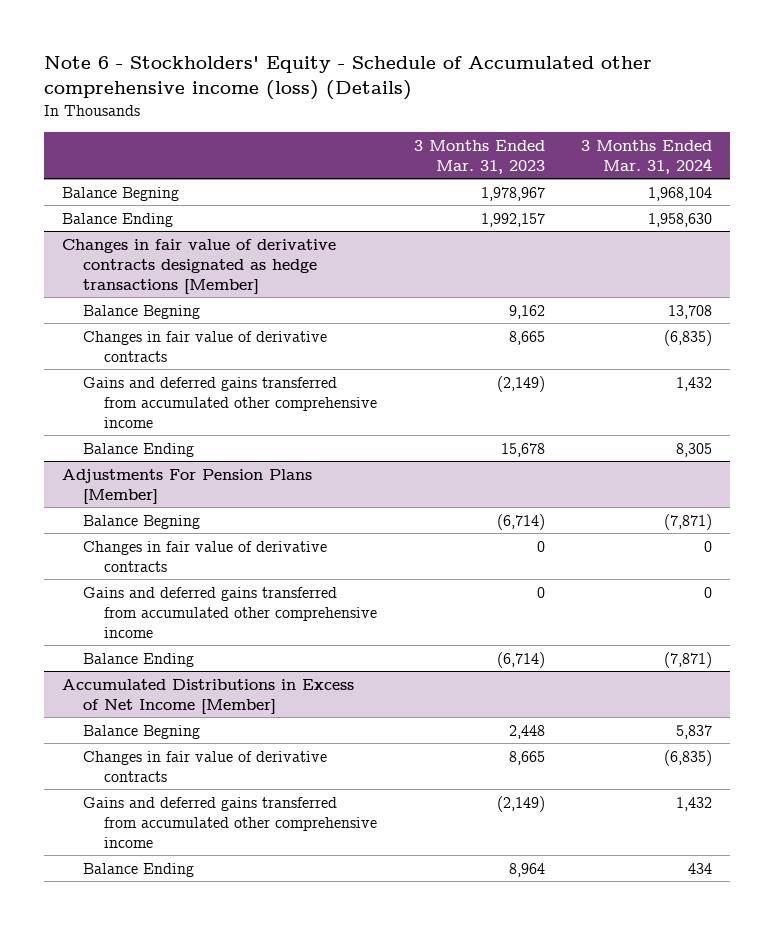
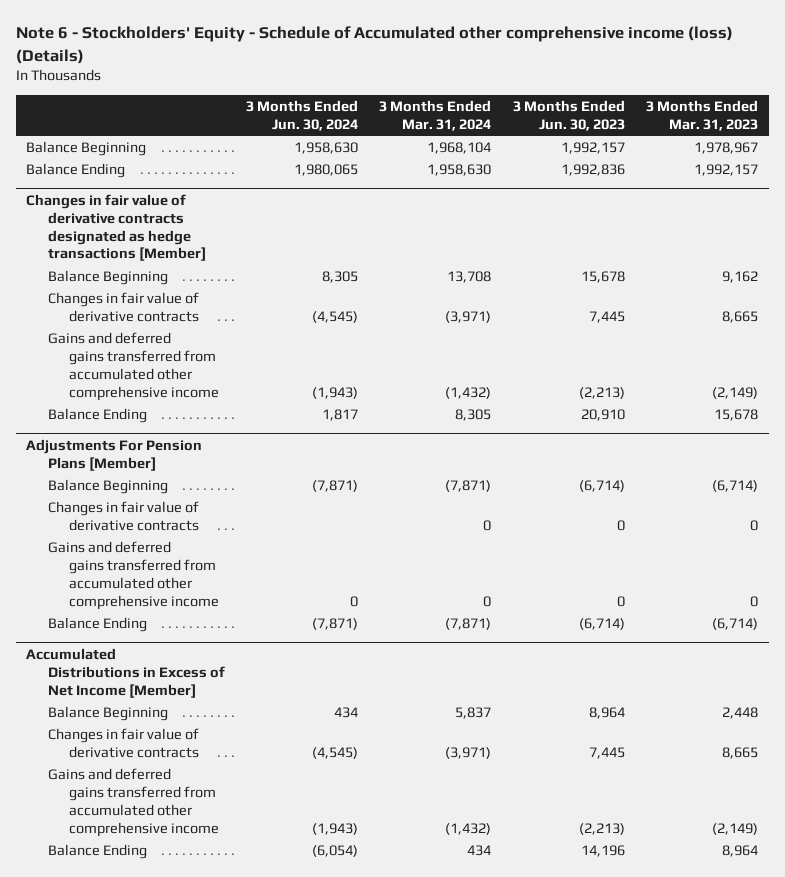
none -> [245,99,358,131] 3 Months Ended Jun. 30, 2024
none -> [512,99,625,131] 3 Months Ended Jun. 30, 2023
[61,186,179,201] Balance Begning -> [26,140,147,156] Balance Beginning
[83,304,201,319] Balance Begning -> [47,269,168,285] Balance Beginning
[663,329,712,346] (6,835) -> [445,310,492,323] (3,971)
[675,376,712,391] 1,432 -> [445,386,492,399] (1,432)
[83,514,201,529] Balance Begning -> [47,478,168,494] Balance Beginning
[83,724,201,739] Balance Begning -> [47,705,168,721] Balance Beginning
[663,749,712,766] (6,835) -> [445,746,492,759] (3,971)
[675,796,712,811] 1,432 -> [445,822,492,835] (1,432)

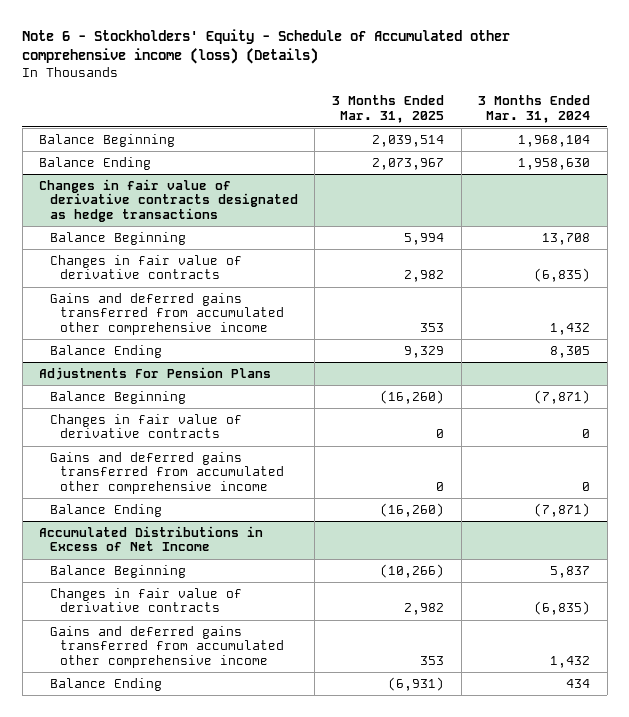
[245,99,358,131] 3 Months Ended Jun. 30, 2024 -> none
[512,99,625,131] 3 Months Ended Jun. 30, 2023 -> none
[646,99,759,131] 3 Months Ended Mar. 31, 2023 -> none
none -> [331,94,444,123] 3 Months Ended Mar. 31, 2025
[26,193,206,262] Changes in fair value of derivative contracts designated as hedge transactions [Member] -> [39,178,298,223] Changes in fair value of derivative contracts designated as hedge transactions
[445,310,492,323] (3,971) -> [534,268,591,283] (6,835)
[445,386,492,399] (1,432) -> [550,323,591,336] 1,432
[26,438,203,471] Adjustments For Pension Plans [Member] -> [39,366,272,380] Adjustments For Pension Plans
[26,647,225,698] Accumulated Distributions in Excess of Net Income [Member] -> [39,525,264,552] Accumulated Distributions in Excess of Net Income
[445,746,492,759] (3,971) -> [534,601,591,616] (6,835)
[445,822,492,835] (1,432) -> [550,656,591,669] 1,432

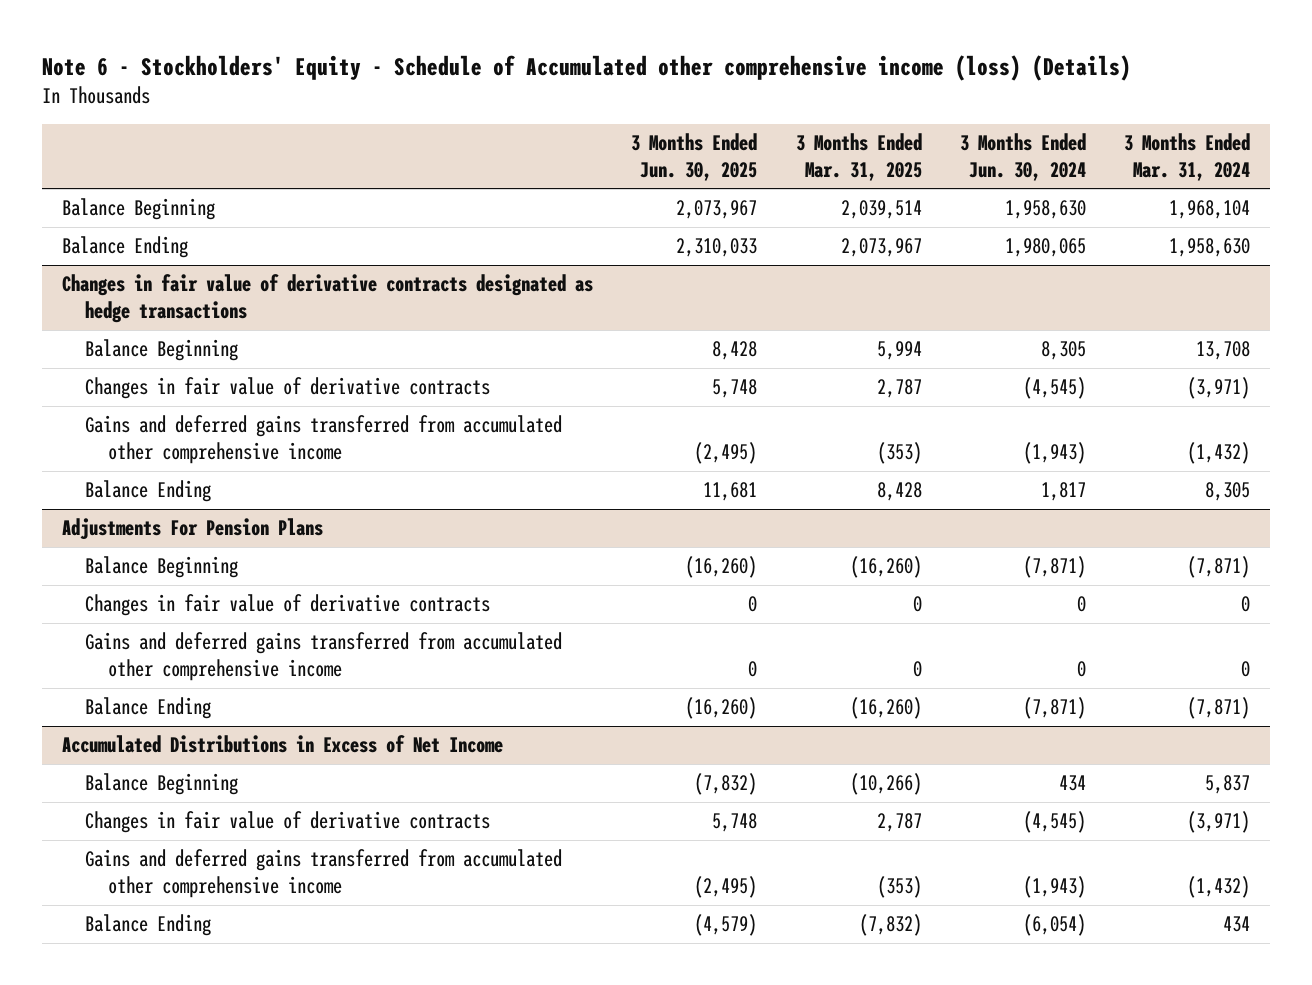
none -> [631,133,758,181] 3 Months Ended Jun. 30, 2025
none -> [960,133,1087,181] 3 Months Ended Jun. 30, 2024
[403,270,444,283] 2,982 -> [876,379,922,399] 2,787
[534,268,591,283] (6,835) -> [1187,377,1251,400] (3,971)
[419,323,444,333] 353 -> [876,441,922,464] (353)
[550,323,591,336] 1,432 -> [1187,441,1251,464] (1,432)
[403,345,444,358] 9,329 -> [876,482,922,502] 8,428
[403,603,444,616] 2,982 -> [876,813,922,833] 2,787
[534,601,591,616] (6,835) -> [1187,811,1251,834] (3,971)
[419,656,444,666] 353 -> [876,875,922,898] (353)
[550,656,591,669] 1,432 -> [1187,875,1251,898] (1,432)
[387,676,444,691] (6,931) -> [858,914,922,937] (7,832)

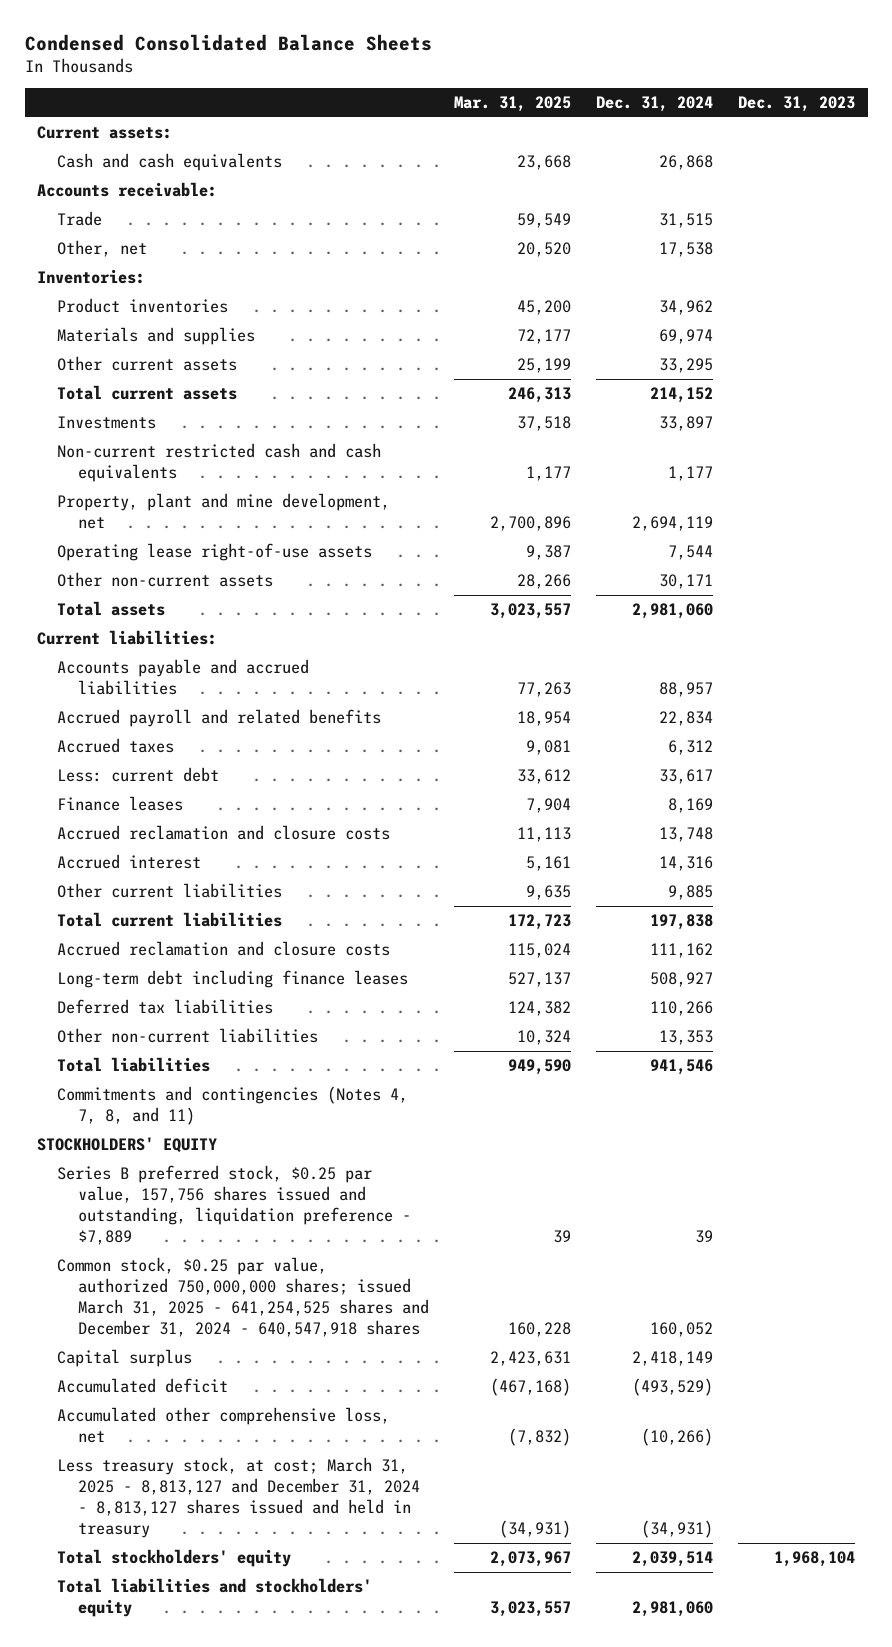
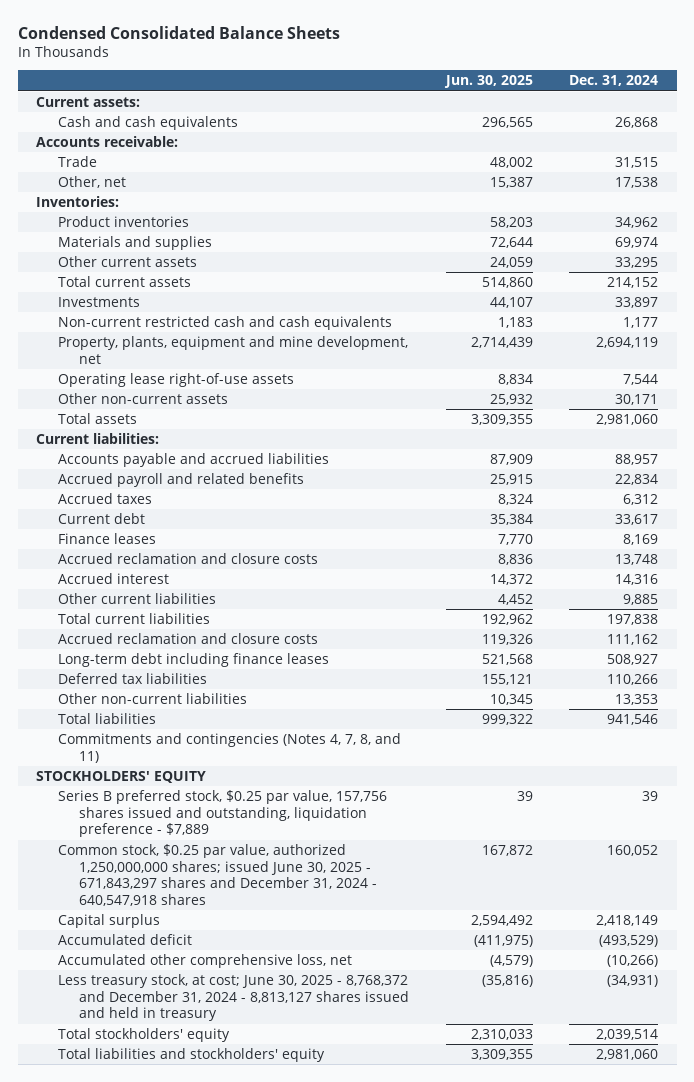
[453,96,571,113] Mar. 31, 2025 -> none
[738,96,856,113] Dec. 31, 2023 -> none
none -> [443,75,533,89] Jun. 30, 2025
[57,493,391,530] Property, plant and mine development, net -> [57,336,408,364] Property, plants, equipment and mine development, net
[57,767,220,783] Less: current debt -> [57,513,145,525] Current debt
[57,1257,429,1338] Common stock, $0.25 par value, authorized 750,000,000 shares; issued March 31, 2025 - 641,254,525 shares and December 31, 2024 - 640,547,918 shares -> [57,844,377,907] Common stock, $0.25 par value, authorized 1,250,000,000 shares; issued June 30, 2025 - 671,843,297 shares and December 31, 2024 - 640,547,918 shares
[57,1457,420,1539] Less treasury stock, at cost; March 31, 2025 - 8,813,127 and December 31, 2024 - 8,813,127 shares issued and held in treasury -> [57,974,409,1022] Less treasury stock, at cost; June 30, 2025 - 8,768,372 and December 31, 2024 - 8,813,127 shares issued and held in treasury

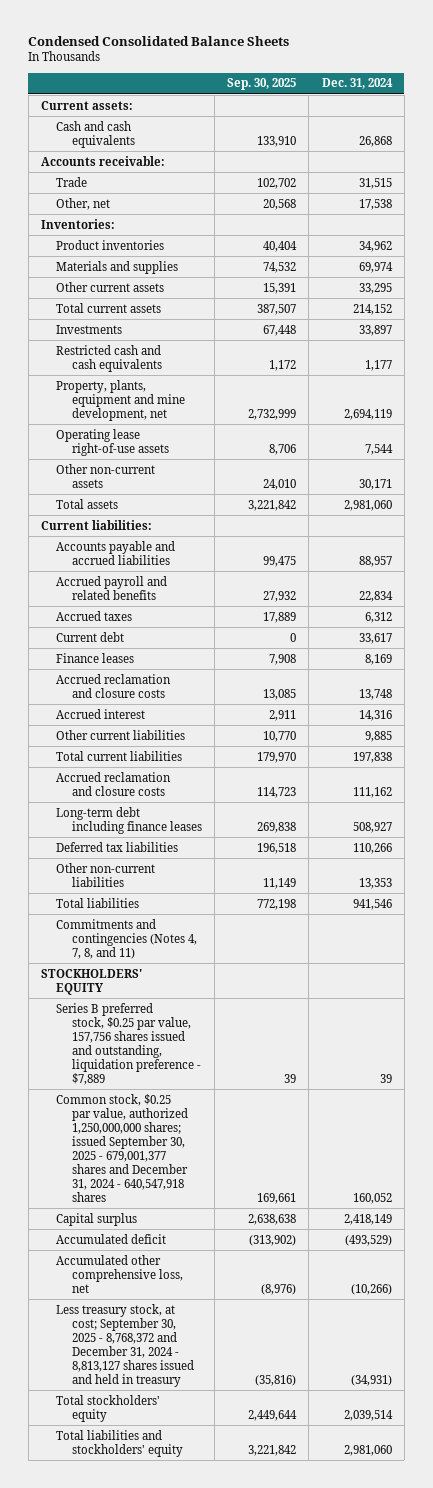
[443,75,533,89] Jun. 30, 2025 -> none
none -> [227,78,297,91] Sep. 30, 2025
[57,316,392,331] Non-current restricted cash and cash equivalents -> [56,344,162,372] Restricted cash and cash equivalents
[57,844,377,907] Common stock, $0.25 par value, authorized 1,250,000,000 shares; issued June 30, 2025 - 671,843,297 shares and December 31, 2024 - 640,547,918 shares -> [56,1093,188,1202] Common stock, $0.25 par value, authorized 1,250,000,000 shares; issued September 30, 2025 - 679,001,377 shares and December 31, 2024 - 640,547,918 shares
[57,974,409,1022] Less treasury stock, at cost; June 30, 2025 - 8,768,372 and December 31, 2024 - 8,813,127 shares issued and held in treasury -> [56,1303,194,1387] Less treasury stock, at cost; September 30, 2025 - 8,768,372 and December 31, 2024 - 8,813,127 shares issued and held in treasury

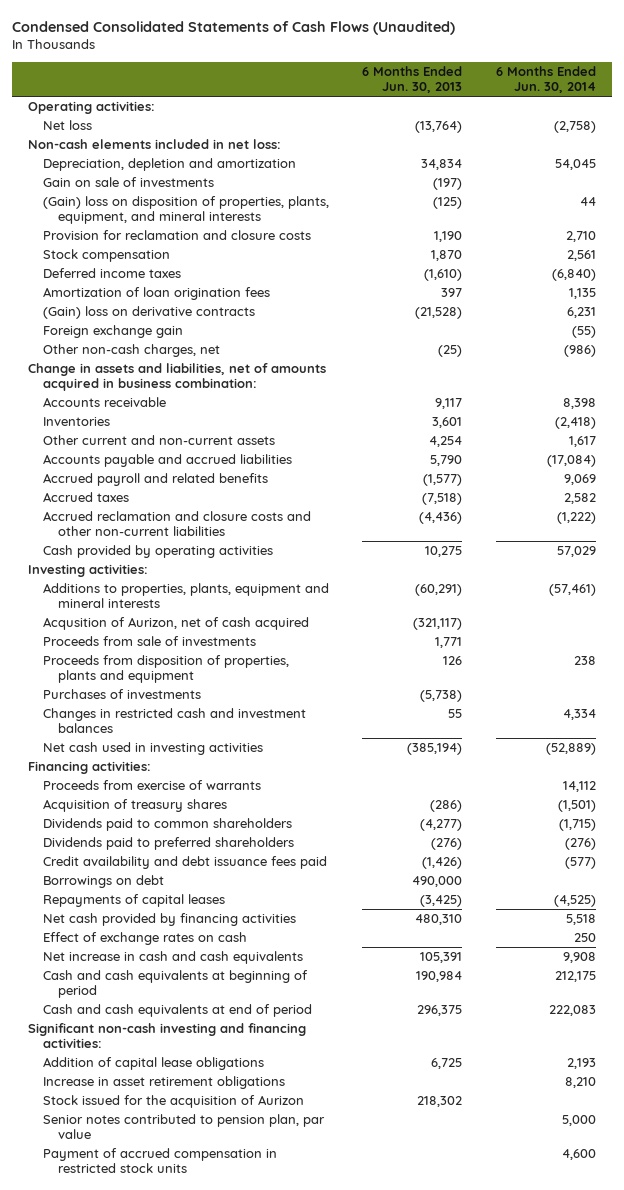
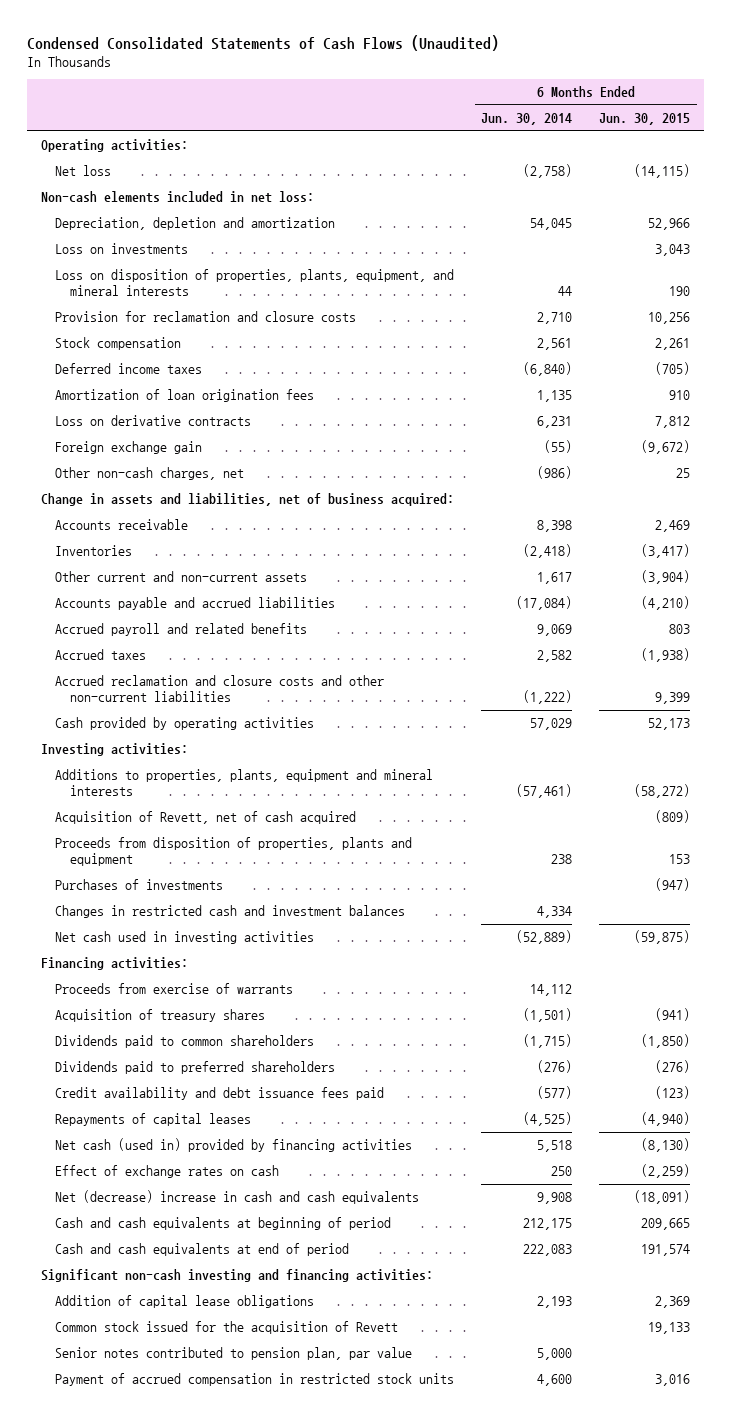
[362,65,463,93] 6 Months Ended Jun. 30, 2013 -> none
none -> [599,112,691,125] Jun. 30, 2015
[43,177,215,188] Gain on sale of investments -> none
none -> [55,243,189,255] Loss on investments
[43,196,330,225] (Gain) loss on disposition of properties, plants, equipment, and mineral interests -> [55,269,455,297] Loss on disposition of properties, plants, equipment, and mineral interests
[43,306,256,320] (Gain) loss on derivative contracts -> [55,415,252,427] Loss on derivative contracts
[28,363,327,392] Change in assets and liabilities, net of amounts acquired in business combination: -> [40,493,454,507] Change in assets and liabilities, net of business acquired:
[43,636,257,647] Proceeds from sale of investments -> none
[43,617,310,631] Acqusition of Aurizon, net of cash acquired -> [55,811,357,825] Acquisition of Revett, net of cash acquired
[43,875,165,889] Borrowings on debt -> none
[43,913,297,927] Net cash provided by financing activities -> [55,1138,413,1153] Net cash (used in) provided by financing activities
[43,951,304,965] Net increase in cash and cash equivalents -> [55,1190,420,1205] Net (decrease) increase in cash and cash equivalents
[43,1076,286,1090] Increase in asset retirement obligations -> none
[43,1095,305,1109] Stock issued for the acquisition of Aurizon -> [55,1321,399,1335] Common stock issued for the acquisition of Revett

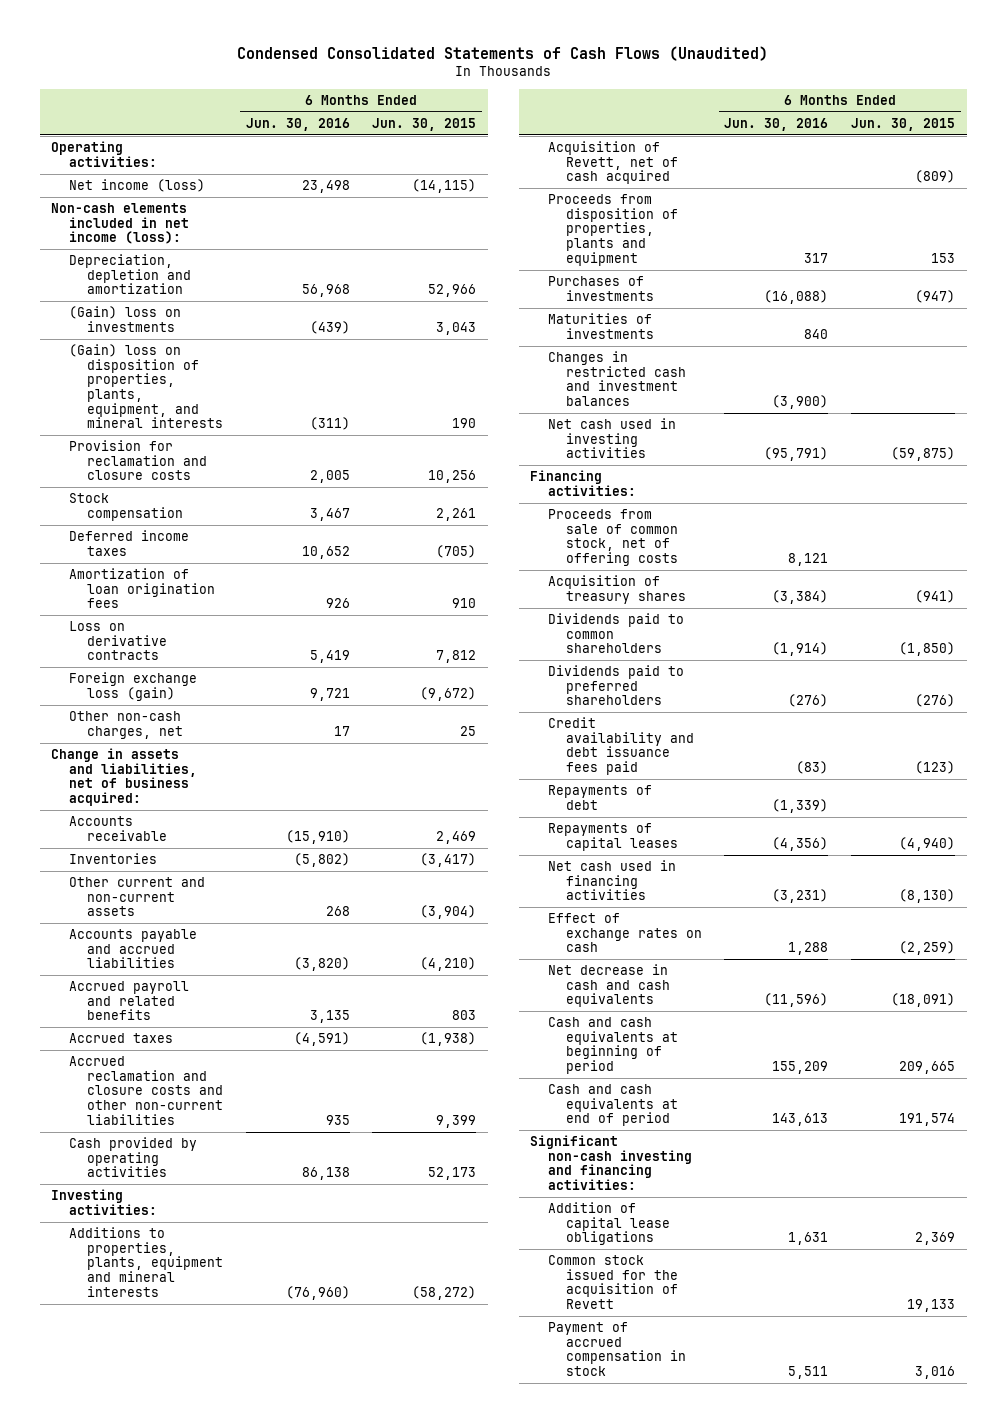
[481,112,573,125] Jun. 30, 2014 -> none
none -> [245,117,350,131] Jun. 30, 2016
[55,165,112,177] Net loss -> [69,179,206,193] Net income (loss)
[40,191,314,204] Non-cash elements included in net loss: -> [51,203,190,245] Non-cash elements included in net income (loss):
[55,243,189,255] Loss on investments -> [69,306,182,332] (Gain) loss on investments
[55,269,455,297] Loss on disposition of properties, plants, equipment, and mineral interests -> [69,344,223,429] (Gain) loss on disposition of properties, plants, equipment, and mineral interests
[55,441,203,455] Foreign exchange gain -> [69,672,198,701] Foreign exchange loss (gain)
none -> [547,313,654,339] Maturities of investments
[55,983,294,995] Proceeds from exercise of warrants -> none
none -> [547,509,678,567] Proceeds from sale of common stock, net of offering costs
none -> [547,785,652,810] Repayments of debt
[55,1138,413,1153] Net cash (used in) provided by financing activities -> [547,860,676,901] Net cash used in financing activities
[55,1190,420,1205] Net (decrease) increase in cash and cash equivalents -> [547,964,670,1008] Net decrease in cash and cash equivalents
[55,1347,413,1361] Senior notes contributed to pension plan, par value -> none
[55,1373,455,1387] Payment of accrued compensation in restricted stock units -> [547,1322,686,1377] Payment of accrued compensation in stock

